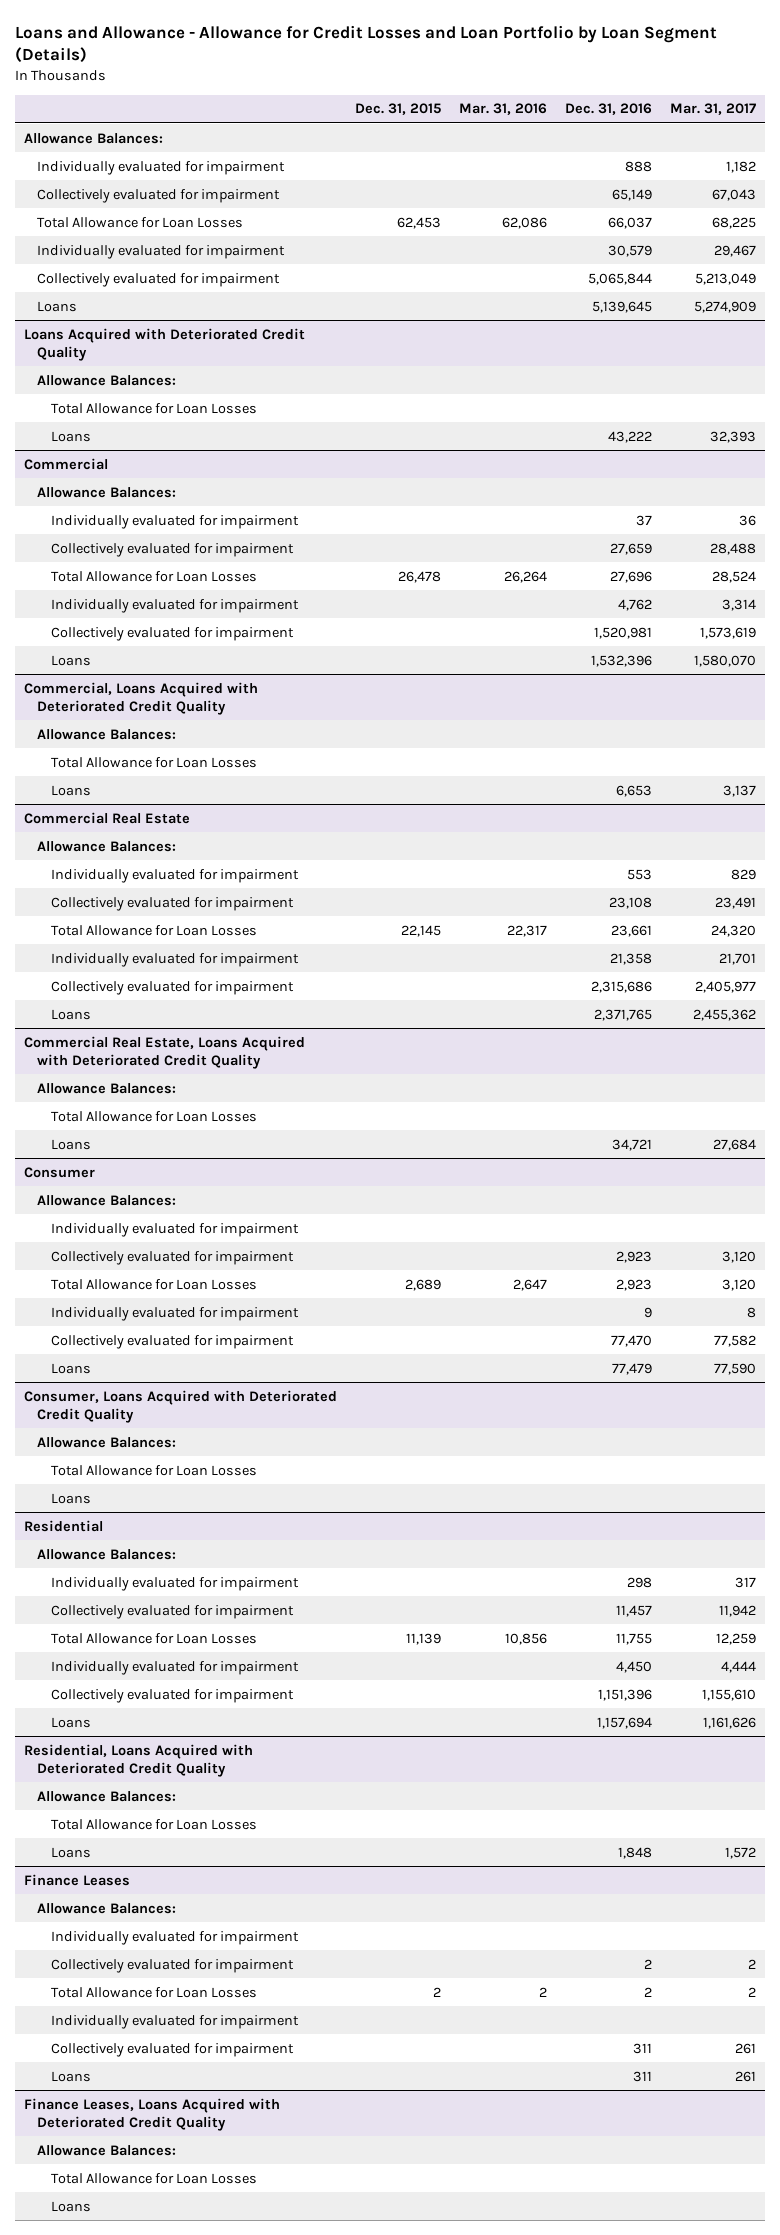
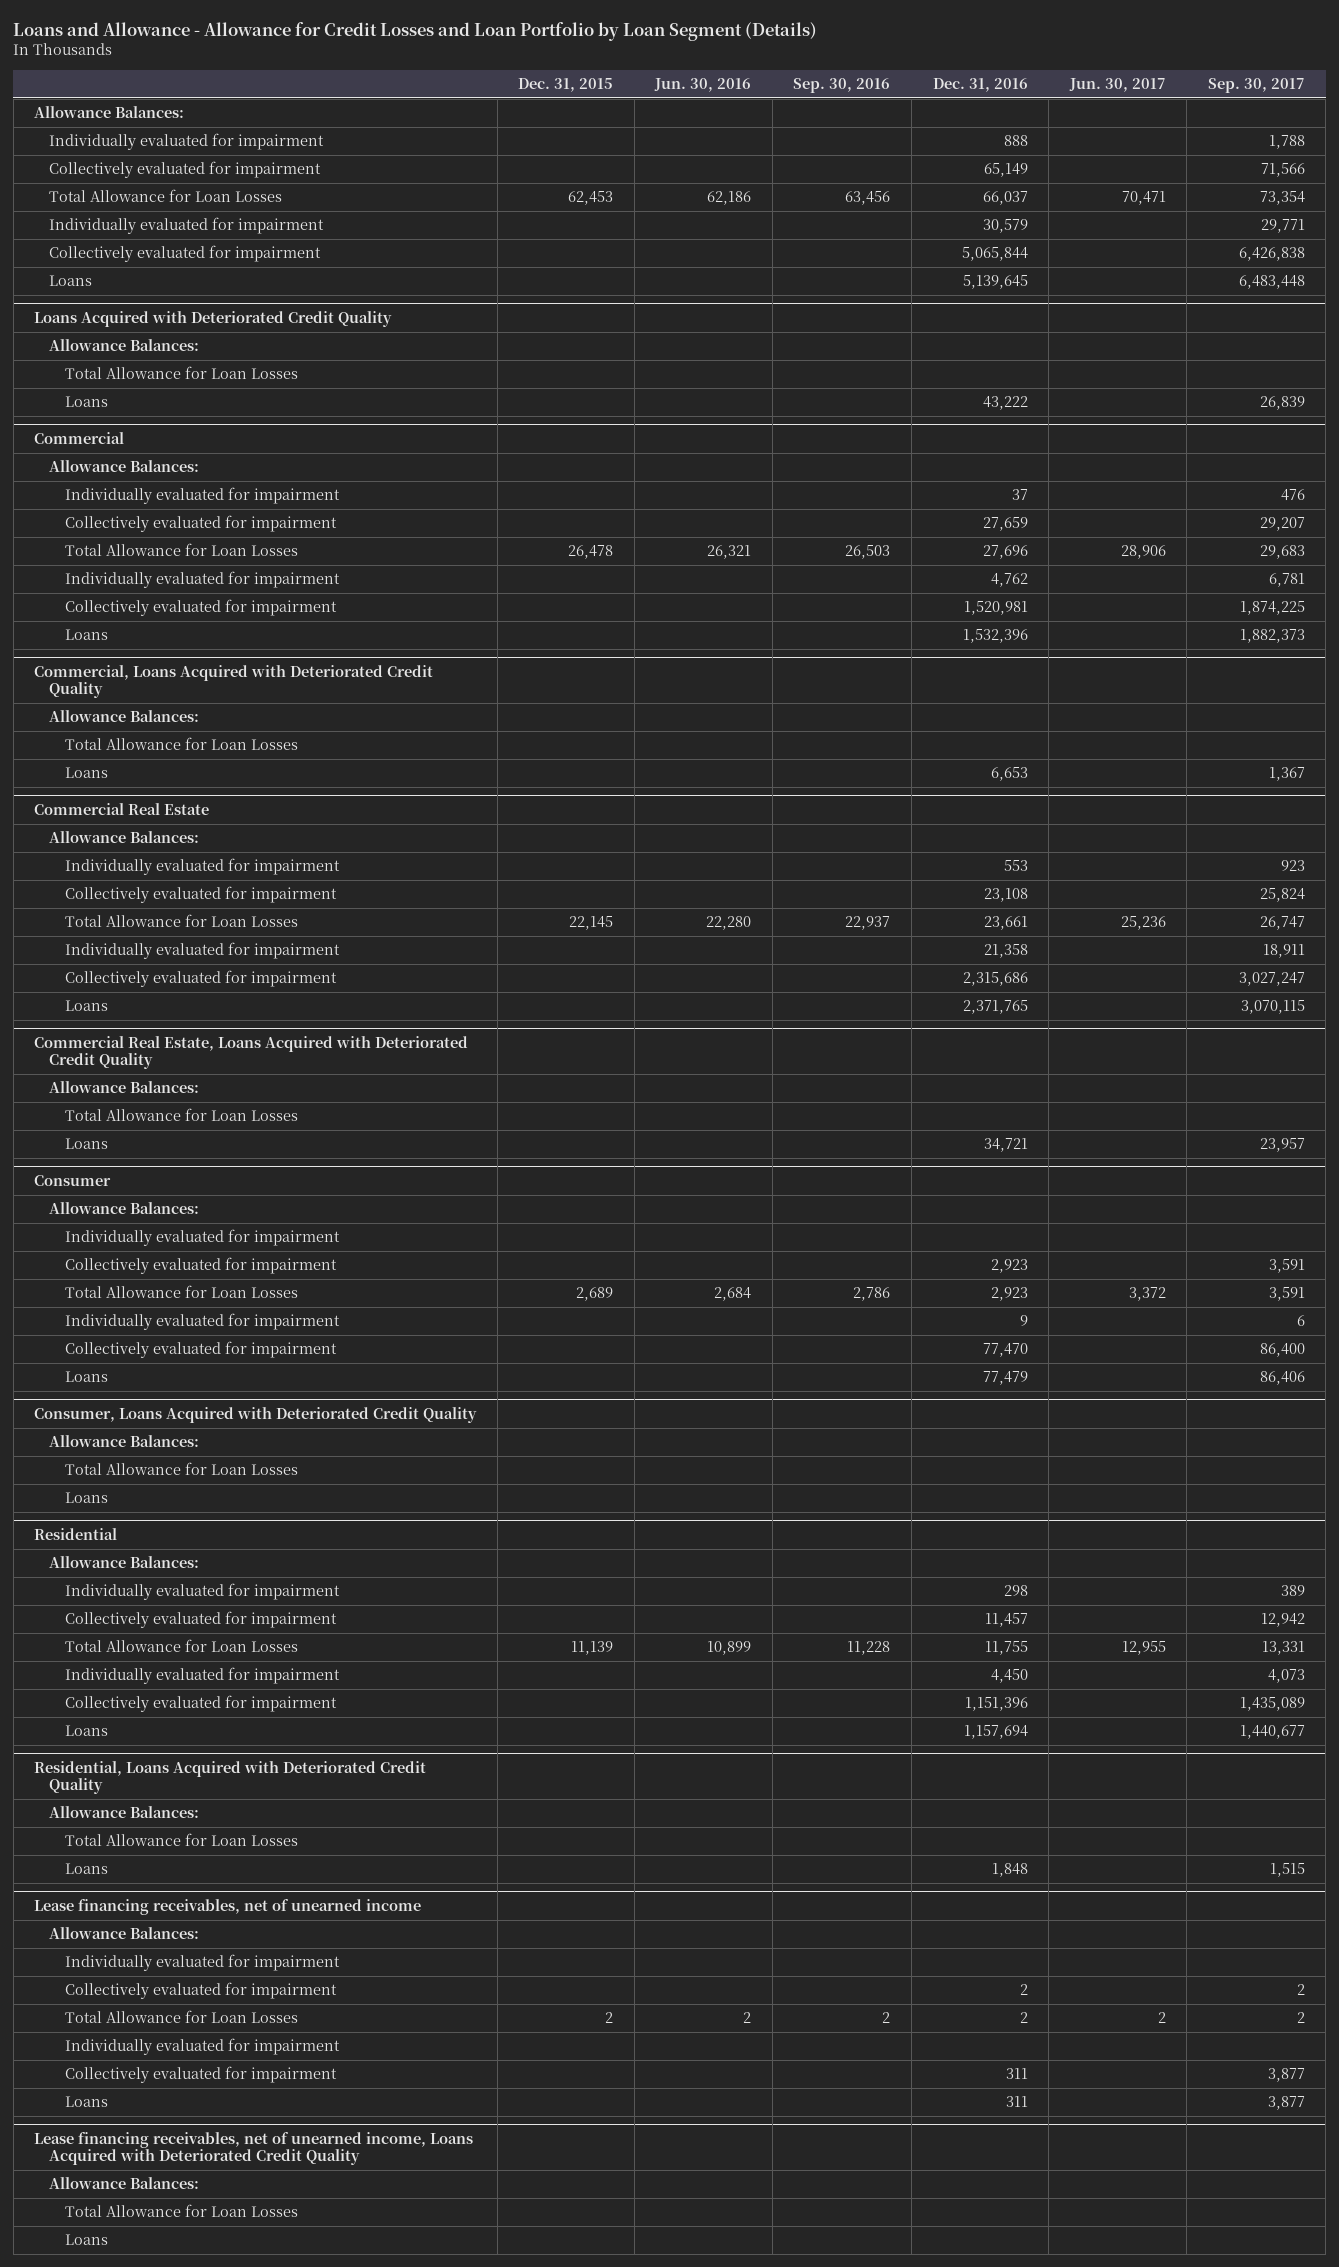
[458,103,547,116] Mar. 31, 2016 -> none
[669,103,756,116] Mar. 31, 2017 -> none
none -> [654,77,752,92] Jun. 30, 2016
none -> [793,77,891,93] Sep. 30, 2016
none -> [1068,77,1166,92] Jun. 30, 2017
none -> [1207,77,1305,93] Sep. 30, 2017
[23,1873,130,1886] Finance Leases -> [34,1898,422,1915] Lease financing receivables, net of unearned income
[23,2097,280,2131] Finance Leases, Loans Acquired with Deteriorated Credit Quality -> none
none -> [34,2131,474,2165] Lease financing receivables, net of unearned income, Loans Acquired with Deteriorated Credit Quality

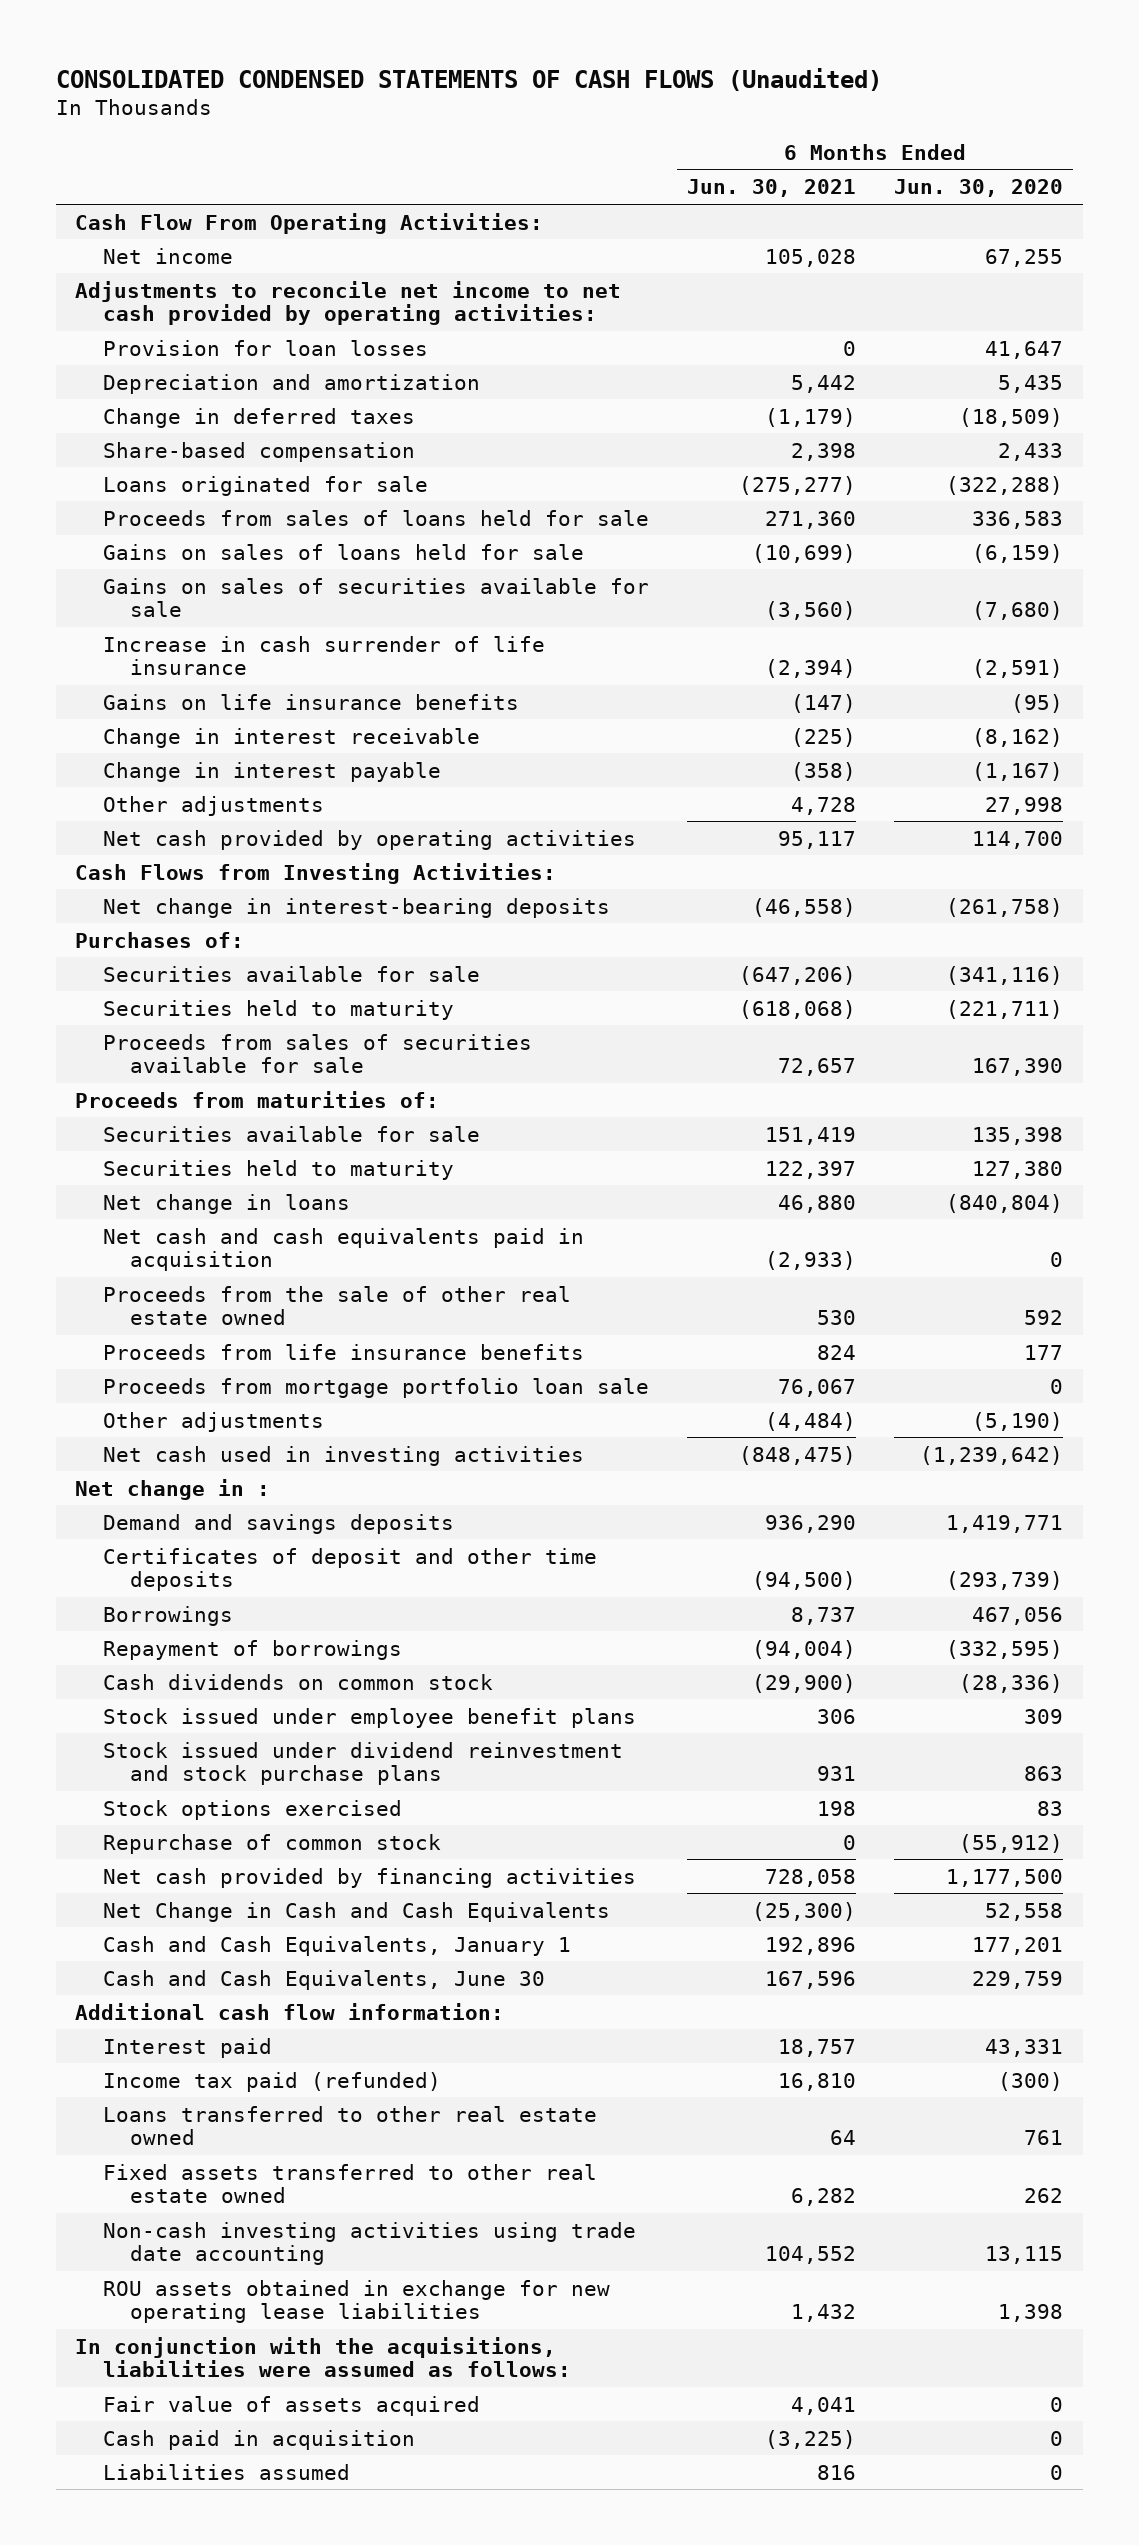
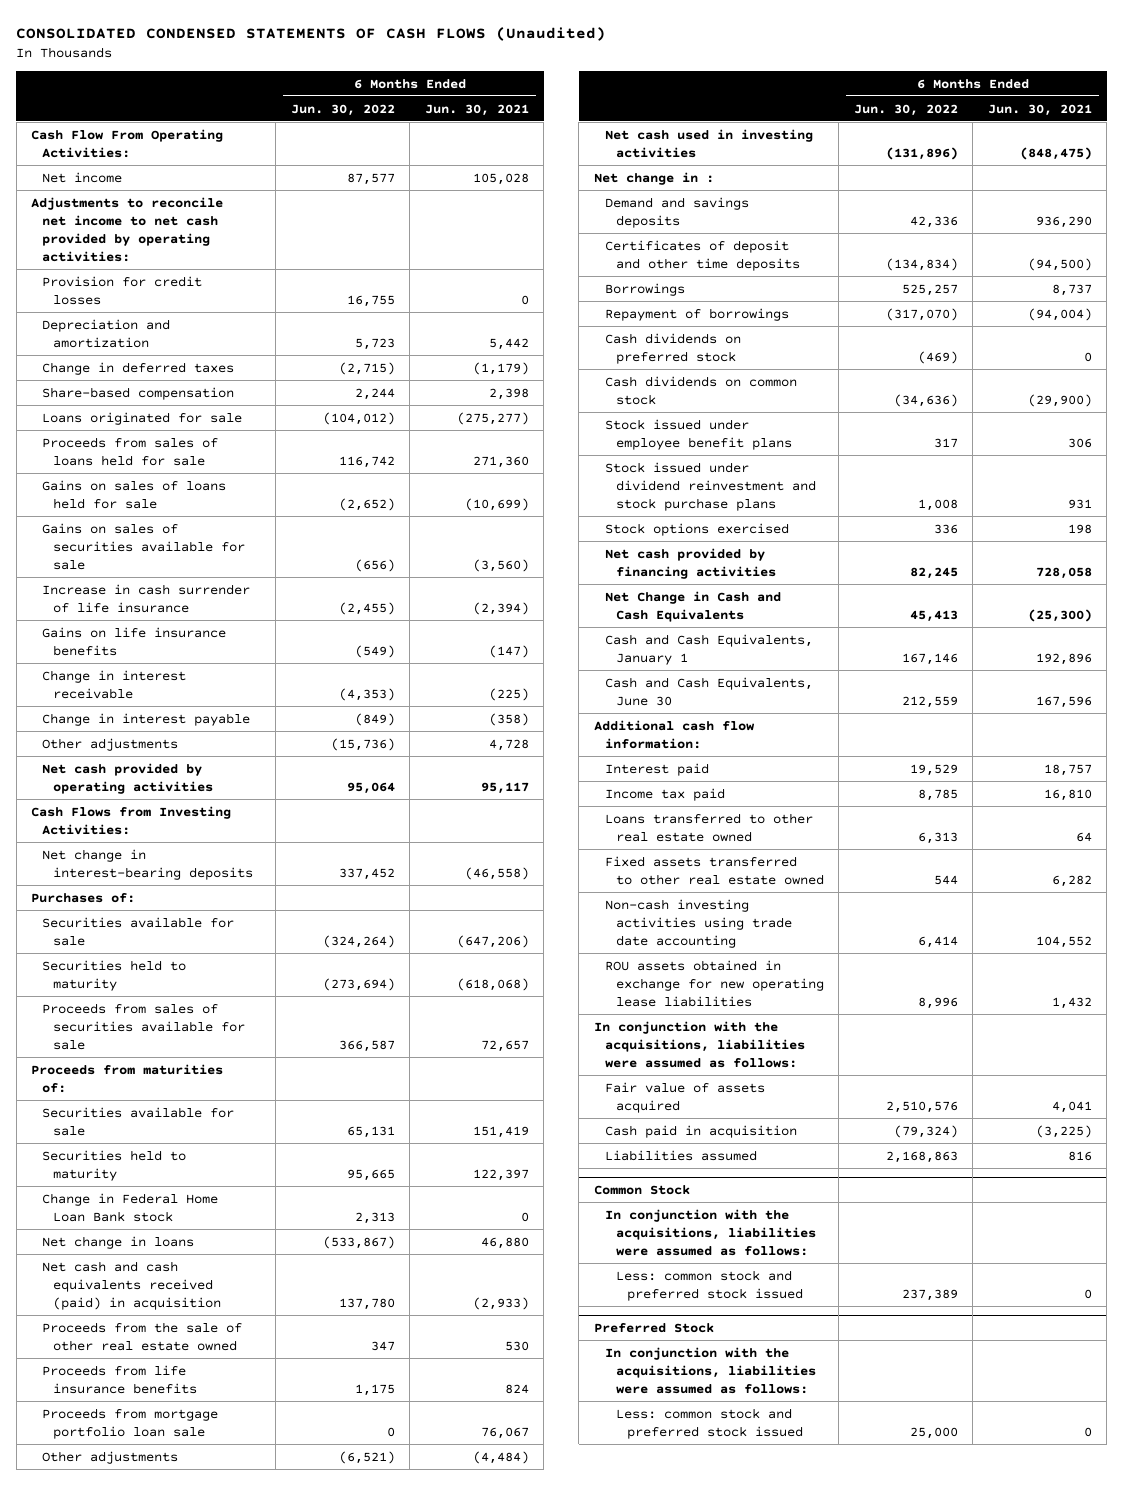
[894,179,1064,198] Jun. 30, 2020 -> none
none -> [290,103,395,116] Jun. 30, 2022
[102,339,428,356] Provision for loan losses -> [42,275,203,305] Provision for credit losses
none -> [42,1192,219,1222] Change in Federal Home Loan Bank stock
[102,1227,584,1272] Net cash and cash equivalents paid in acquisition -> [42,1260,222,1310] Net cash and cash equivalents received (paid) in acquisition
none -> [604,332,741,364] Cash dividends on preferred stock
[102,1833,441,1854] Repurchase of common stock -> none
[102,2071,441,2092] Income tax paid (refunded) -> [604,787,725,801] Income tax paid
none -> [593,1184,690,1195] Common Stock
none -> [604,1208,816,1256] In conjunction with the acquisitions, liabilities were assumed as follows:
none -> [615,1269,803,1301] Less: common stock and preferred stock issued
none -> [593,1322,714,1333] Preferred Stock
none -> [604,1346,816,1394] In conjunction with the acquisitions, liabilities were assumed as follows:
none -> [615,1407,803,1439] Less: common stock and preferred stock issued

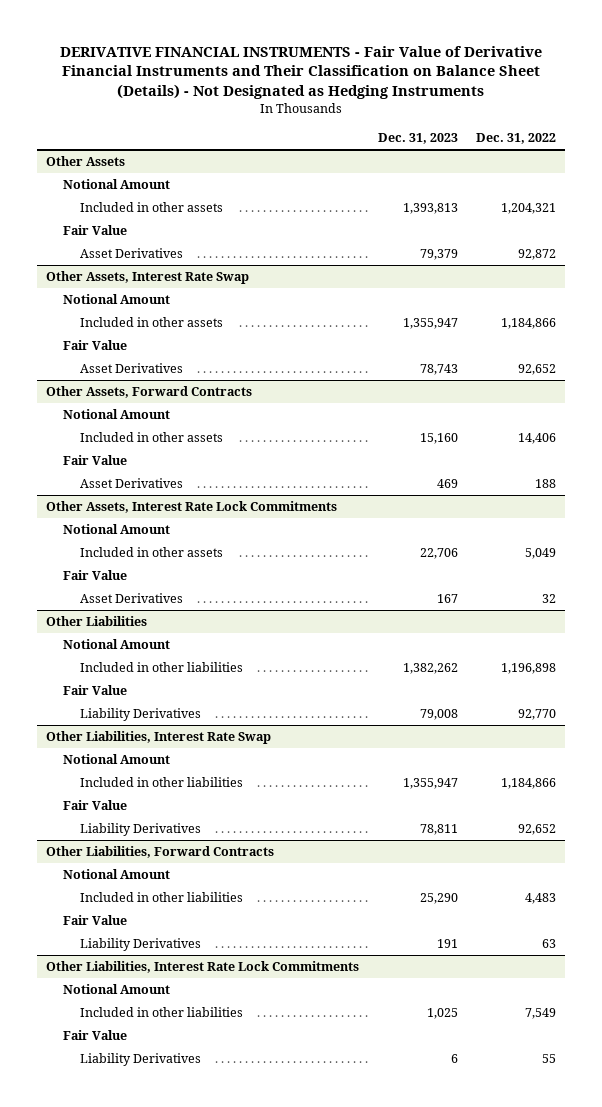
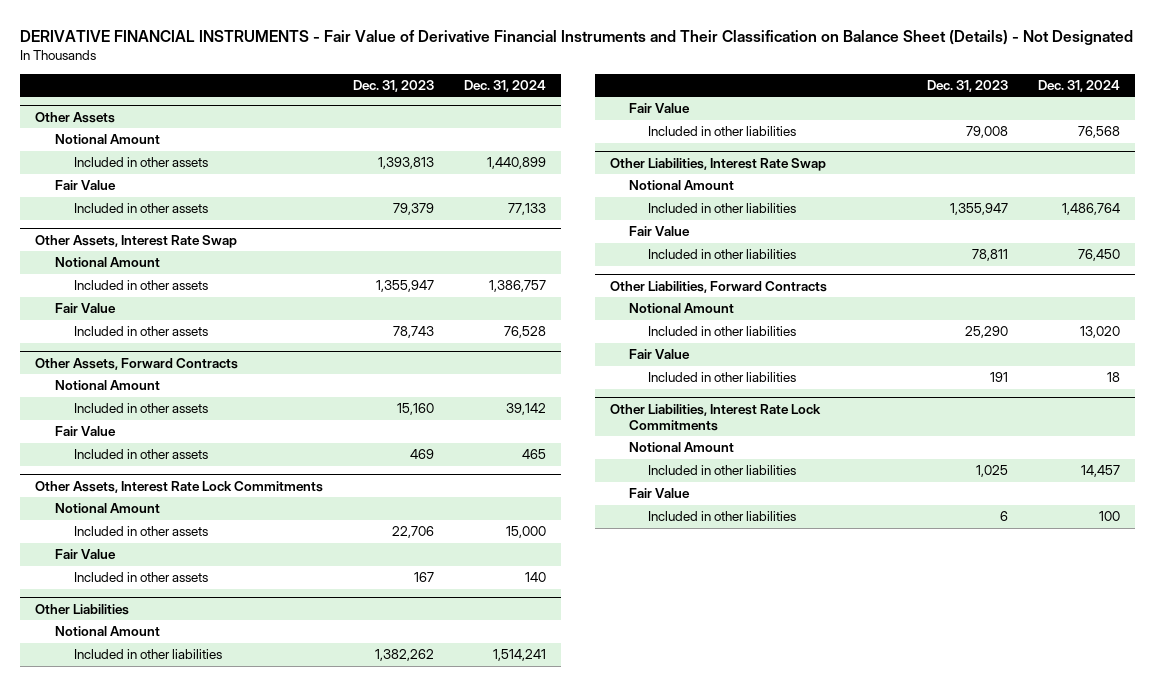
[60,45,543,100] DERIVATIVE FINANCIAL INSTRUMENTS - Fair Value of Derivative Financial Instruments and Their Classification on Balance Sheet (Details) - Not Designated as Hedging Instruments -> [20,29,1134,45] DERIVATIVE FINANCIAL INSTRUMENTS - Fair Value of Derivative Financial Instruments and Their Classification on Balance Sheet (Details) - Not Designated
[476,133,557,145] Dec. 31, 2022 -> none
none -> [463,80,546,93] Dec. 31, 2024
[80,248,184,259] Asset Derivatives -> [73,203,208,214] Included in other assets
[80,363,184,374] Asset Derivatives -> [73,326,208,337] Included in other assets
[80,478,184,489] Asset Derivatives -> [73,449,208,460] Included in other assets
[80,593,184,604] Asset Derivatives -> [73,572,208,583] Included in other assets
[80,708,202,722] Liability Derivatives -> [648,126,797,137] Included in other liabilities
[80,823,202,837] Liability Derivatives -> [648,249,797,260] Included in other liabilities
[80,938,202,952] Liability Derivatives -> [648,372,797,383] Included in other liabilities
[80,1053,202,1067] Liability Derivatives -> [648,511,797,522] Included in other liabilities

